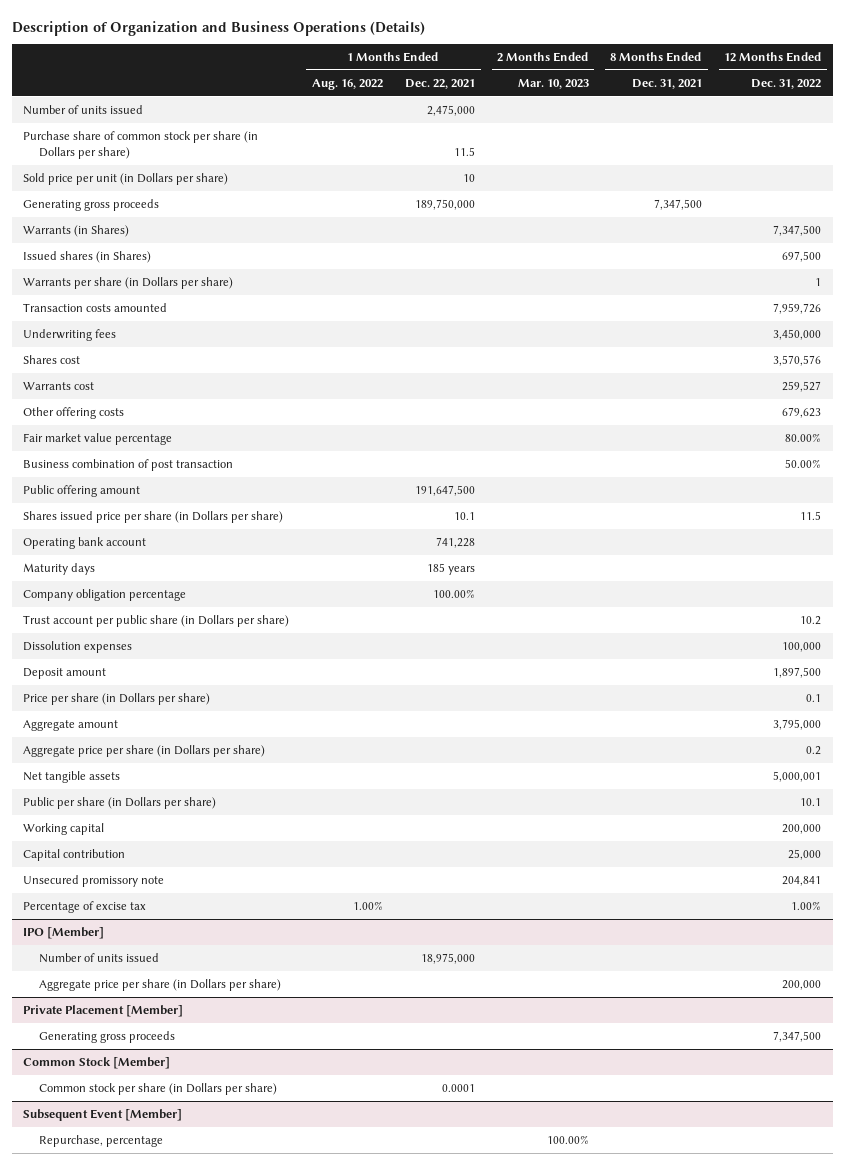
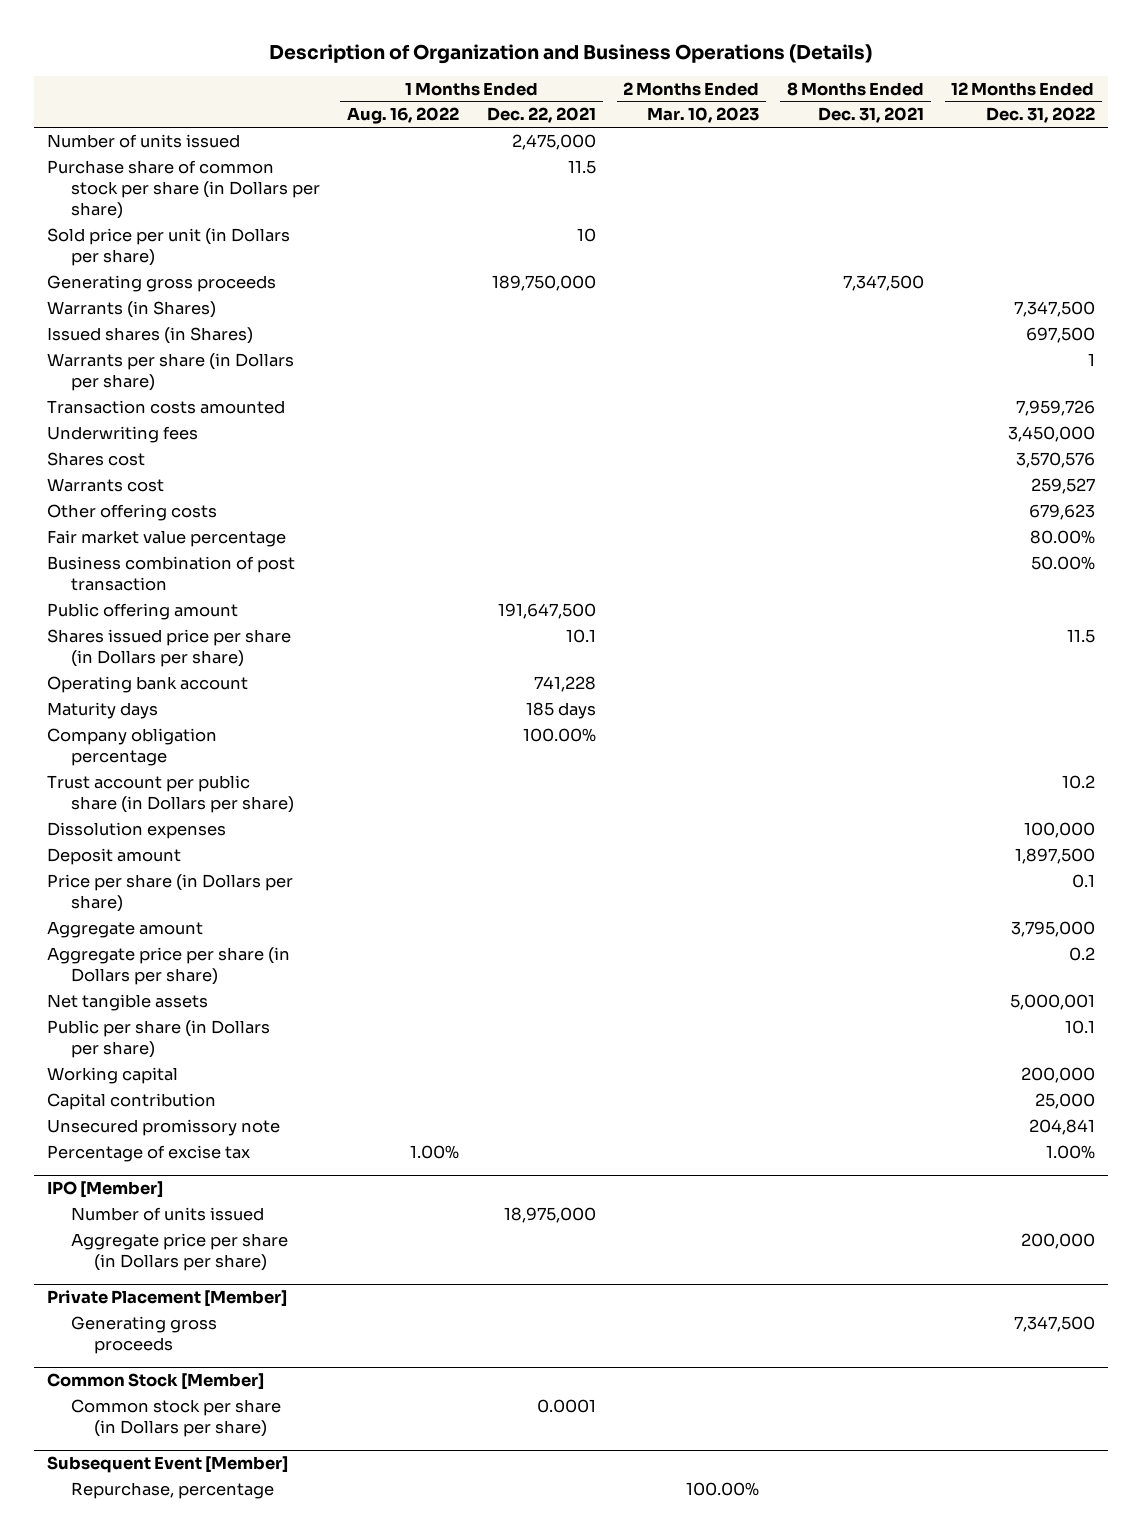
[427,562,476,575] 185 years -> [525,701,596,719] 185 days

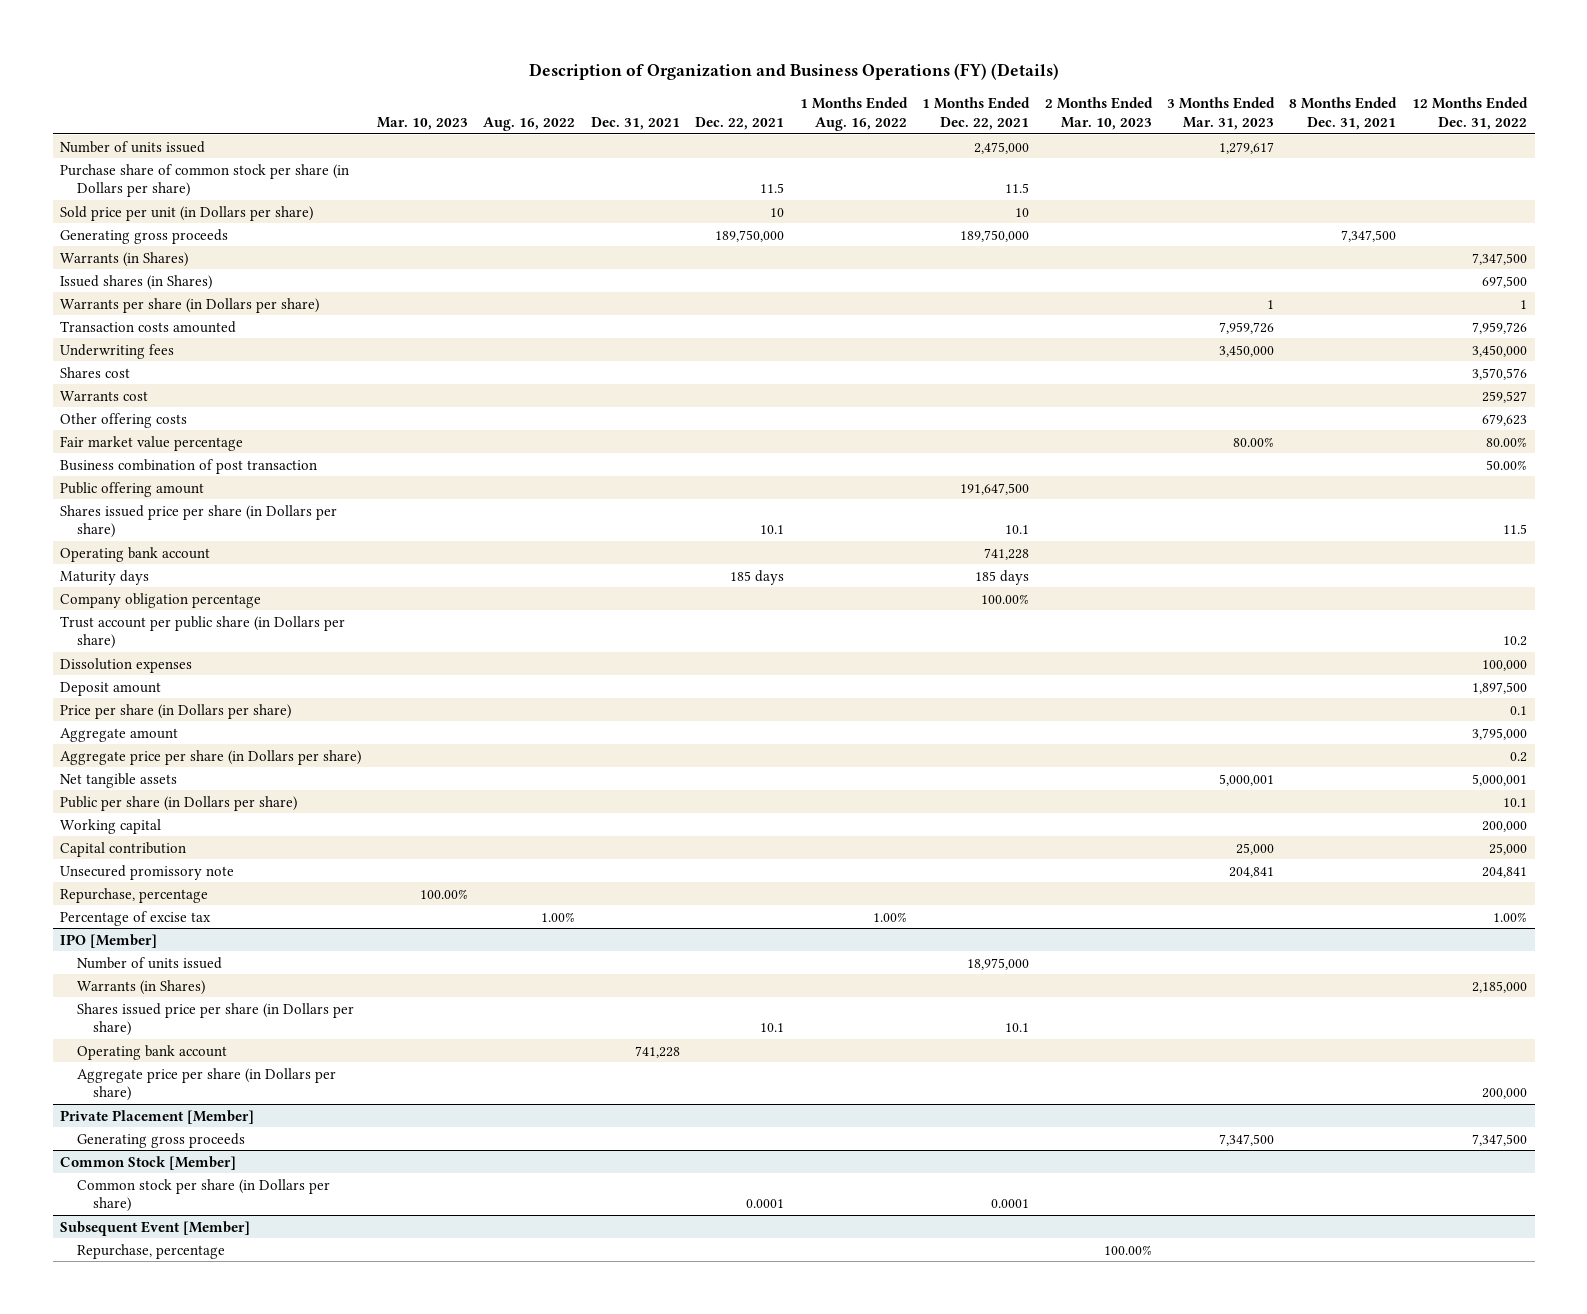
[269,44,873,65] Description of Organization and Business Operations (Details) -> [528,63,1059,81] Description of Organization and Business Operations (FY) (Details)
none -> [376,116,468,130] Mar. 10, 2023
none -> [483,116,576,131] Aug. 16, 2022
none -> [590,116,680,130] Dec. 31, 2021
none -> [695,116,785,130] Dec. 22, 2021
none -> [1166,96,1275,130] 3 Months Ended Mar. 31, 2023
none -> [60,887,209,903] Repurchase, percentage
none -> [76,979,205,995] Warrants (in Shares)
none -> [76,1002,354,1037] Shares issued price per share (in Dollars per share)
none -> [76,1044,227,1060] Operating bank account

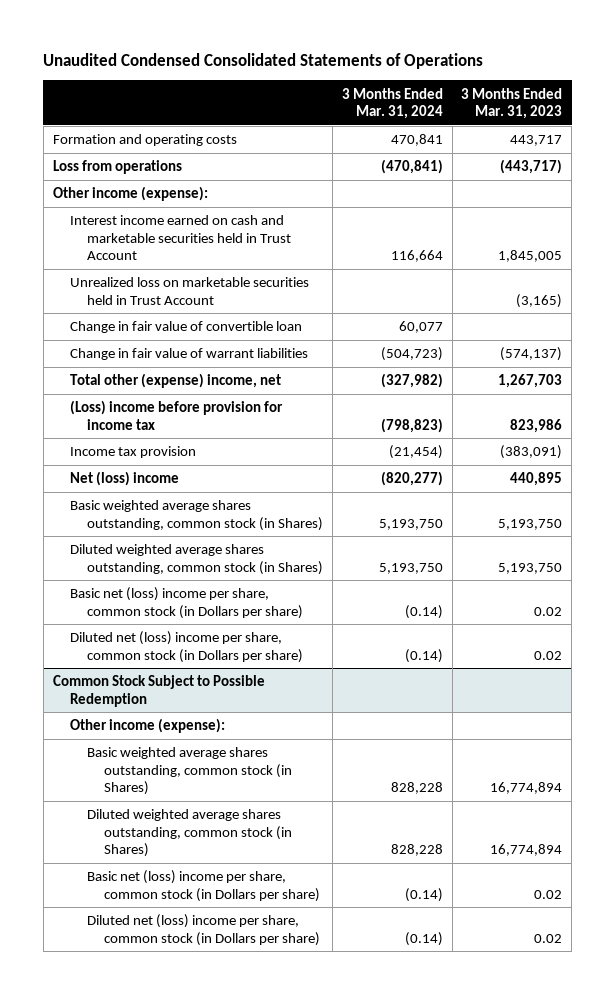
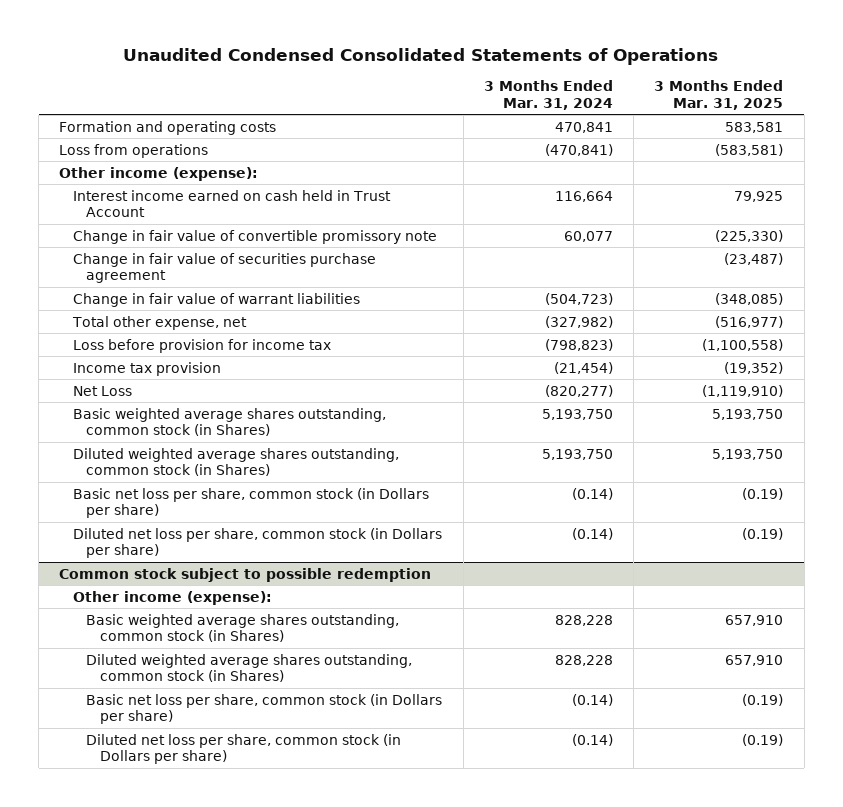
[461,87,563,120] 3 Months Ended Mar. 31, 2023 -> none
none -> [654,80,784,111] 3 Months Ended Mar. 31, 2025
[69,277,309,305] Unrealized loss on marketable securities held in Trust Account -> none
[69,215,291,261] Interest income earned on cash and marketable securities held in Trust Account -> [72,189,391,218] Interest income earned on cash held in Trust Account
[69,321,302,334] Change in fair value of convertible loan -> [72,229,437,244] Change in fair value of convertible promissory note
none -> [72,252,376,284] Change in fair value of securities purchase agreement
[69,373,281,389] Total other (expense) income, net -> [71,315,247,330] Total other expense, net
[69,400,283,430] (Loss) income before provision for income tax -> [72,338,331,353] Loss before provision for income tax
[69,471,179,487] Net (loss) income -> [72,385,132,396] Net Loss
[69,587,303,619] Basic net (loss) income per share, common stock (in Dollars per share) -> [72,487,429,519] Basic net loss per share, common stock (in Dollars per share)
[69,631,303,663] Diluted net (loss) income per share, common stock (in Dollars per share) -> [72,527,442,559] Diluted net loss per share, common stock (in Dollars per share)
[52,675,265,707] Common Stock Subject to Possible Redemption -> [59,567,432,582] Common stock subject to possible redemption
[86,870,320,902] Basic net (loss) income per share, common stock (in Dollars per share) -> [86,693,443,725] Basic net loss per share, common stock (in Dollars per share)
[86,914,320,946] Diluted net (loss) income per share, common stock (in Dollars per share) -> [86,733,402,765] Diluted net loss per share, common stock (in Dollars per share)

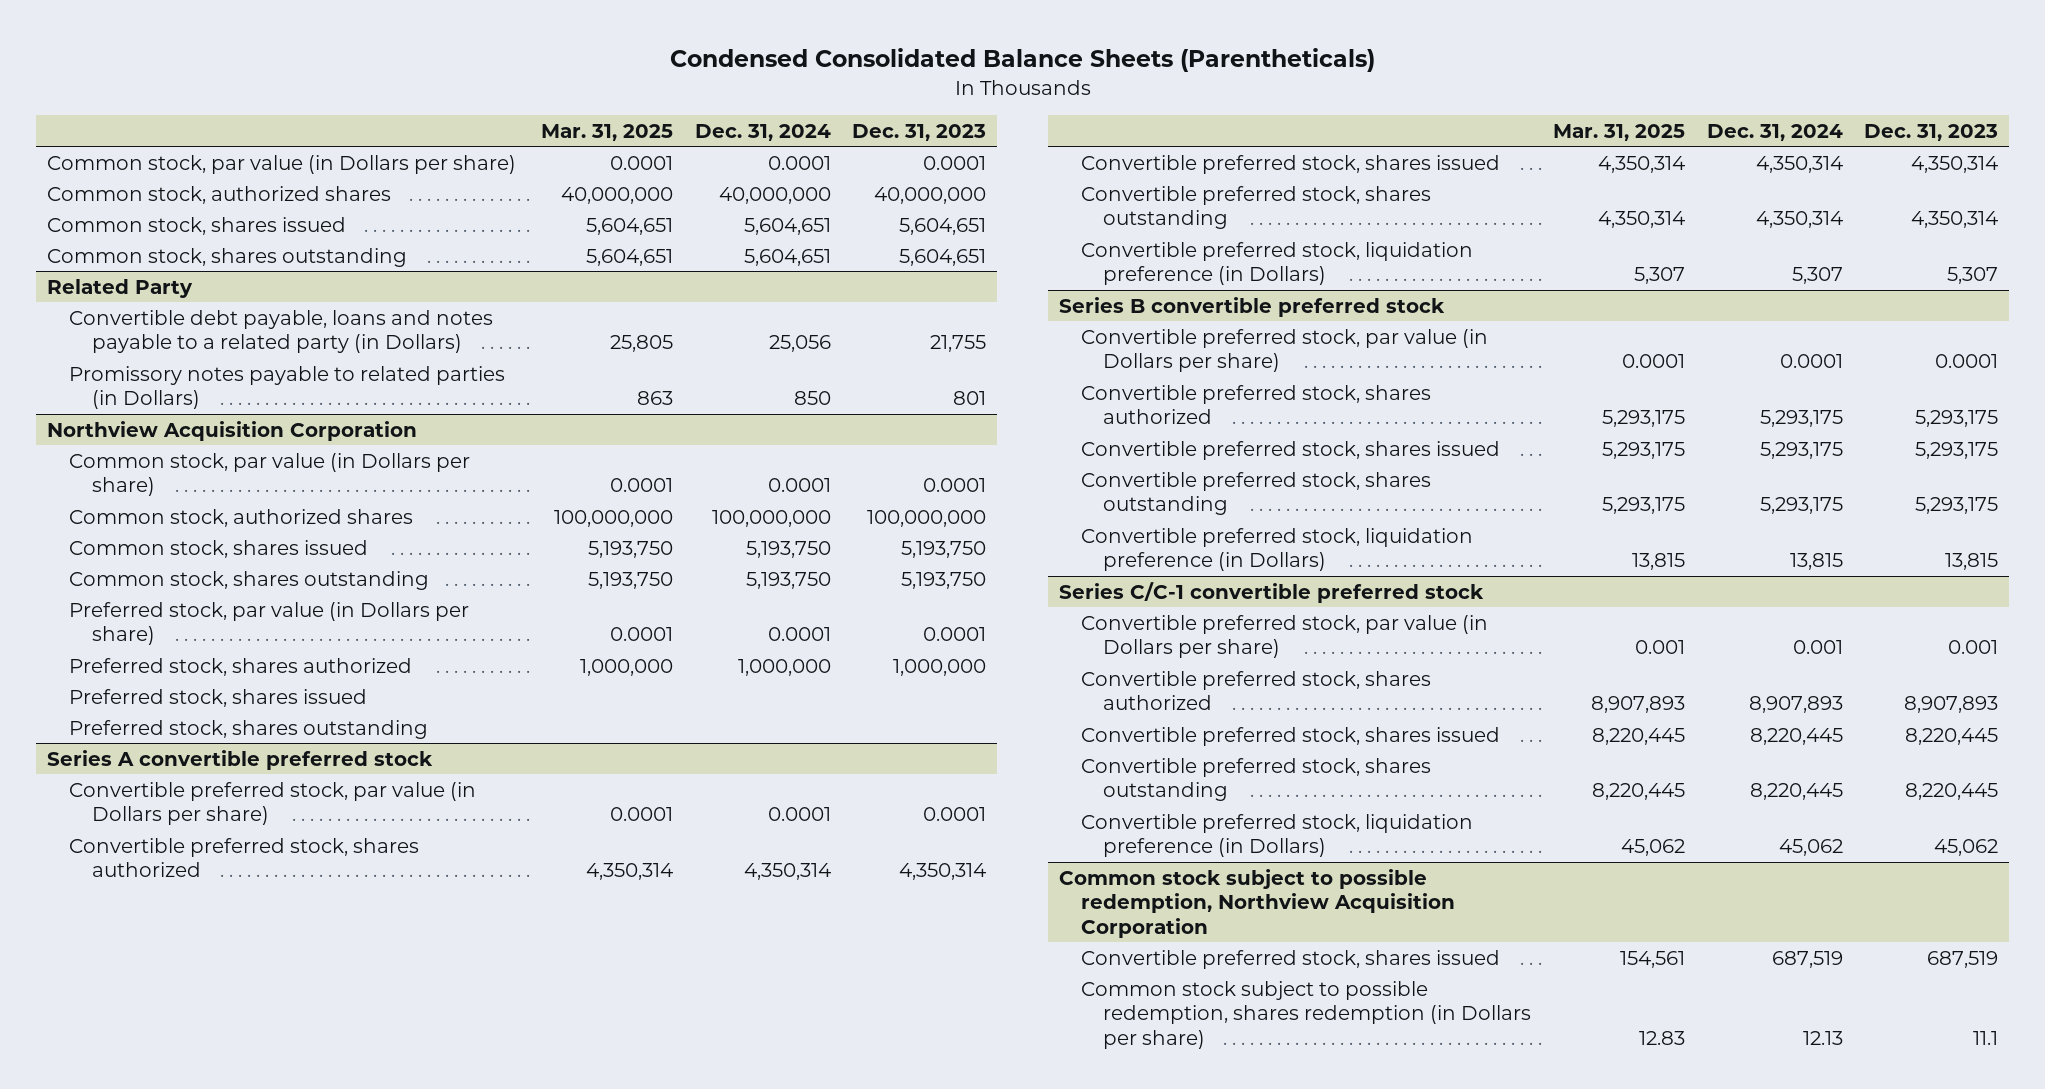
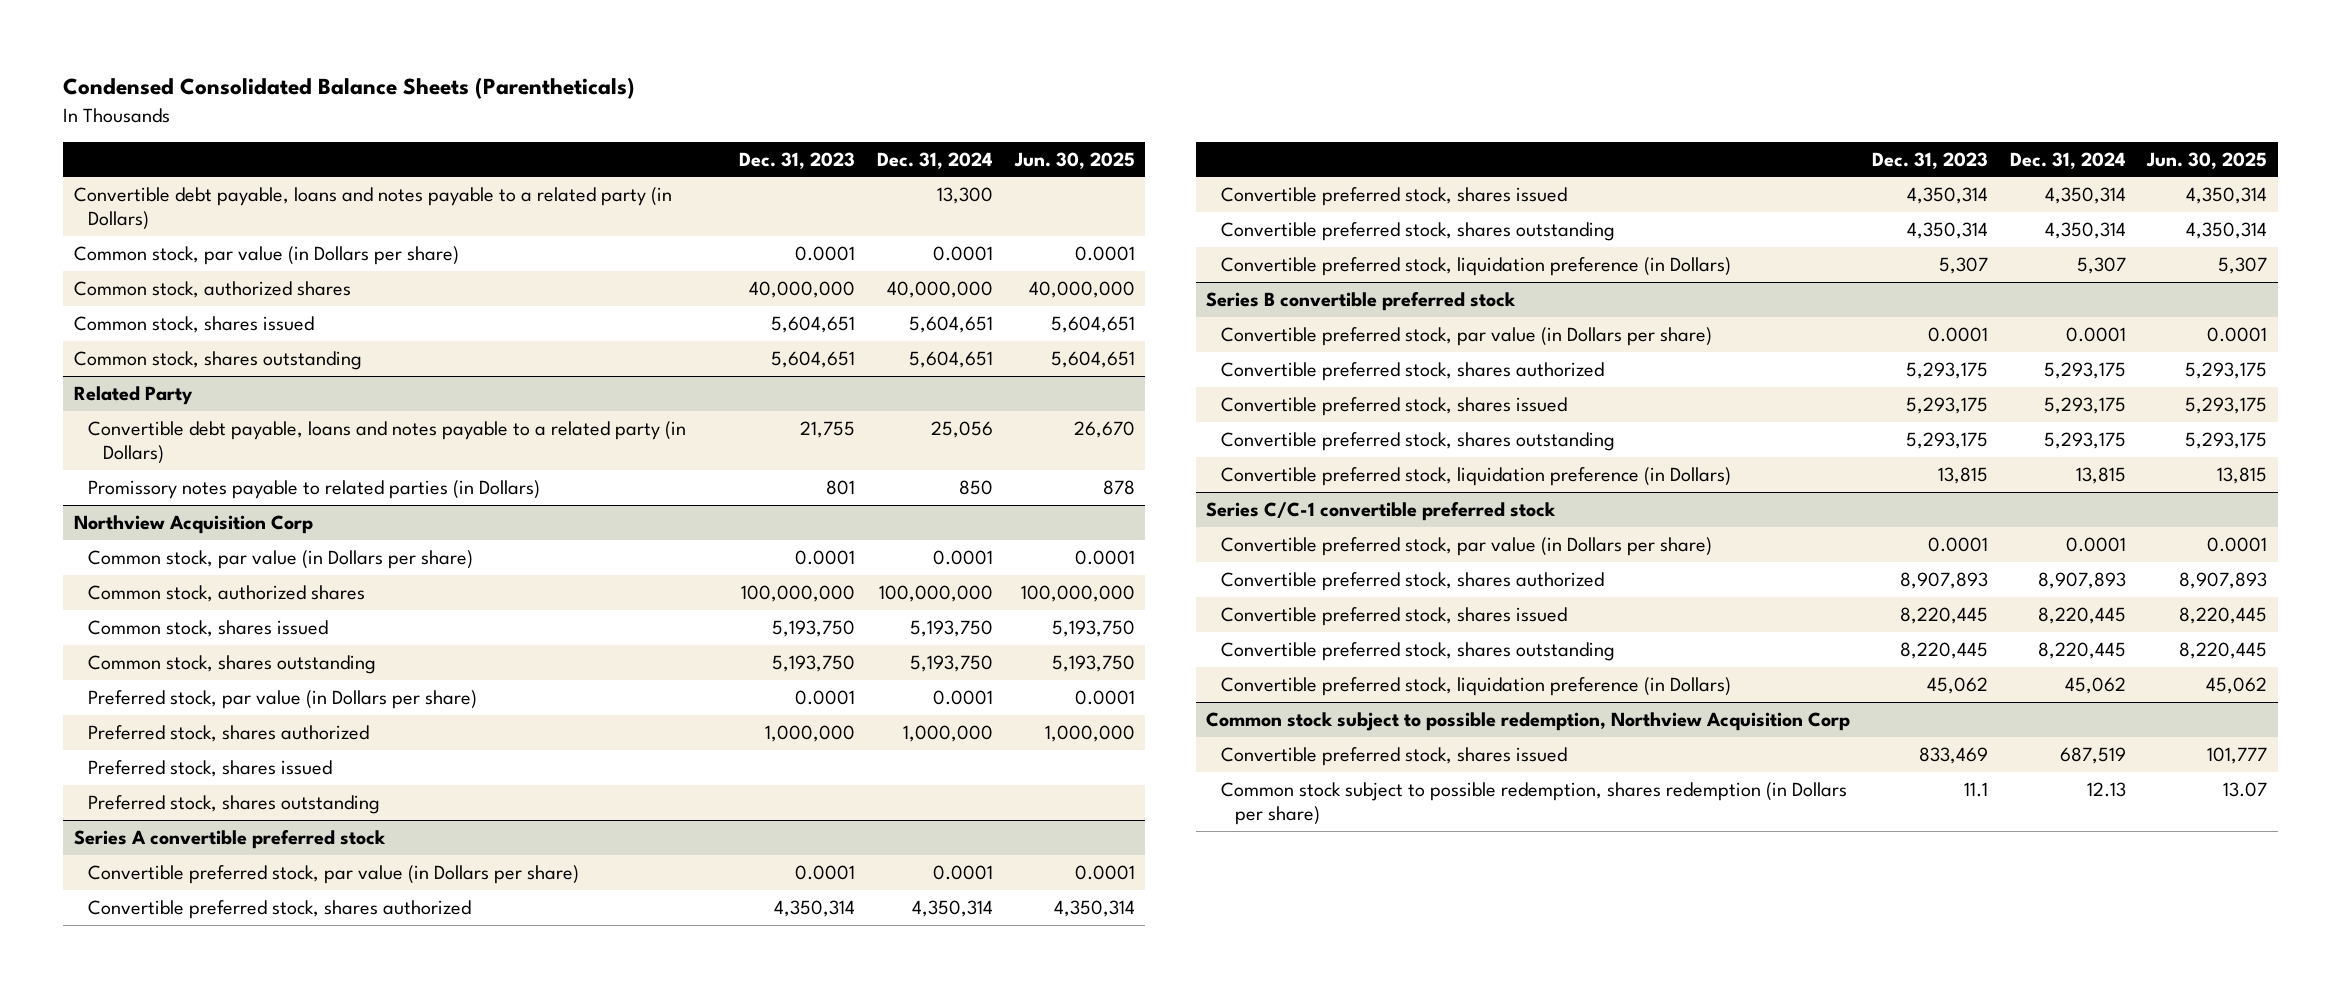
[541,123,674,141] Mar. 31, 2025 -> none
none -> [1013,151,1135,169] Jun. 30, 2025
none -> [73,187,672,231] Convertible debt payable, loans and notes payable to a related party (in Dollars)
[46,420,417,441] Northview Acquisition Corporation -> [73,515,313,535] Northview Acquisition Corp
[1792,640,1843,655] 0.001 -> [2065,537,2126,553] 0.0001
[1948,640,1999,655] 0.001 -> [1927,537,1988,553] 0.0001
[1058,868,1455,938] Common stock subject to possible redemption, Northview Acquisition Corporation -> [1206,712,1851,732] Common stock subject to possible redemption, Northview Acquisition Corp
[1927,950,1999,968] 687,519 -> [1918,747,1988,765] 833,469

